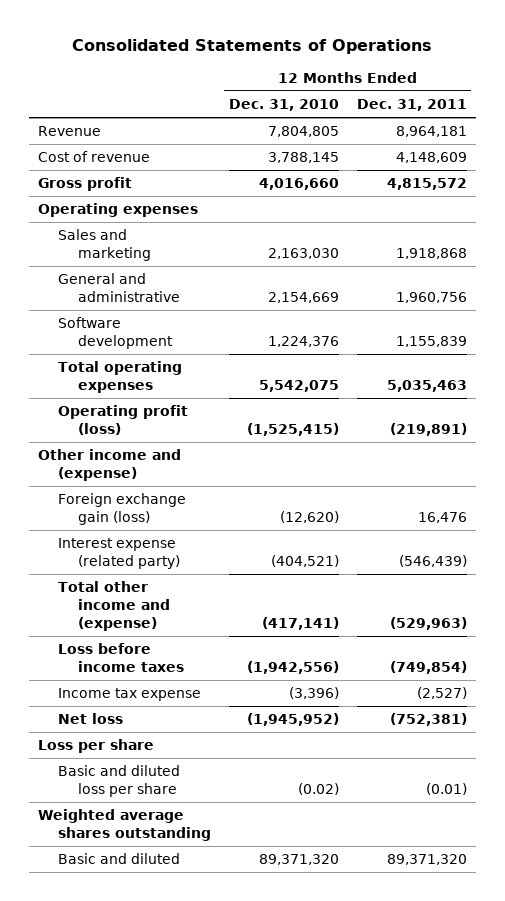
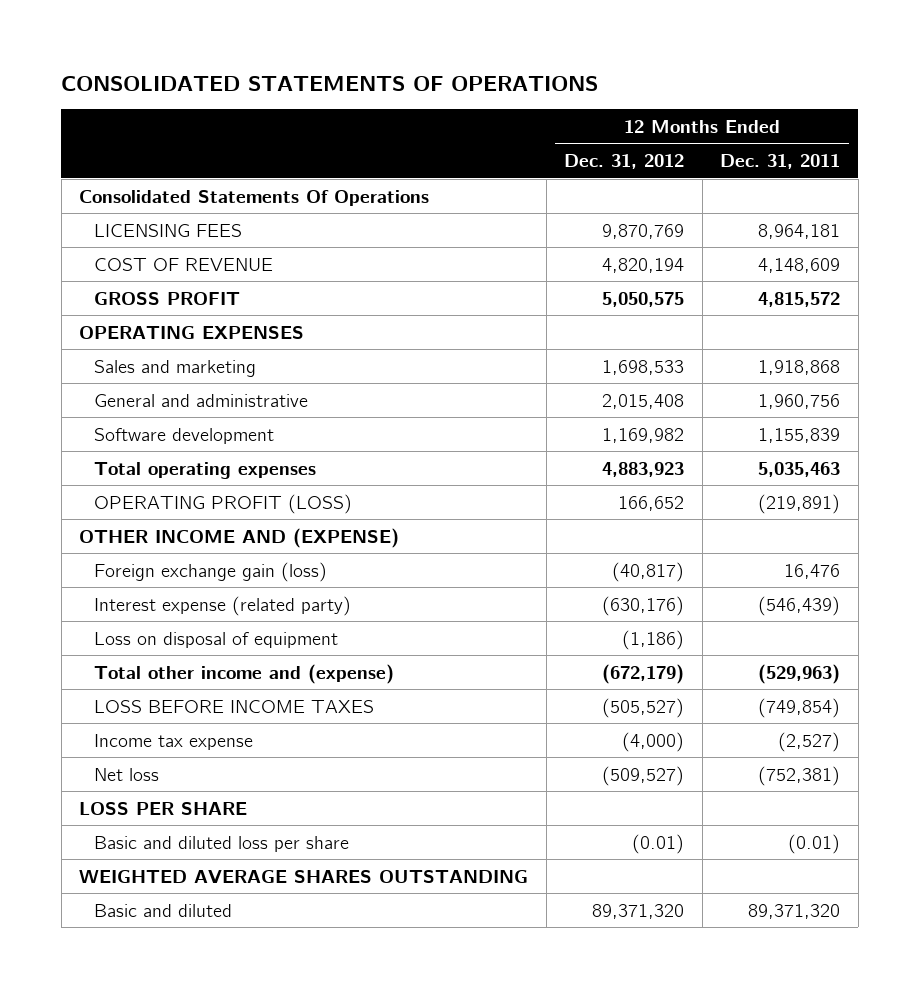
[72,38,433,54] Consolidated Statements of Operations -> [61,75,599,91] CONSOLIDATED STATEMENTS OF OPERATIONS
[228,98,339,111] Dec. 31, 2010 -> none
none -> [564,154,685,170] Dec. 31, 2012
none -> [79,189,430,206] Consolidated Statements Of Operations
[37,126,101,137] Revenue -> [93,223,242,237] LICENSING FEES
[37,151,150,163] Cost of revenue -> [93,257,273,271] COST OF REVENUE
[37,177,132,192] Gross profit -> [93,291,240,305] GROSS PROFIT
[37,203,198,218] Operating expenses -> [79,325,305,339] OPERATING EXPENSES
[57,405,188,435] Operating profit (loss) -> [93,493,352,514] OPERATING PROFIT (LOSS)
[37,449,181,481] Other income and (expense) -> [79,527,400,548] OTHER INCOME AND (EXPENSE)
none -> [93,631,338,648] Loss on disposal of equipment
[57,643,185,672] Loss before income taxes -> [93,699,374,713] LOSS BEFORE INCOME TAXES
[37,739,154,754] Loss per share -> [79,801,248,815] LOSS PER SHARE
[37,809,211,841] Weighted average shares outstanding -> [79,869,529,883] WEIGHTED AVERAGE SHARES OUTSTANDING

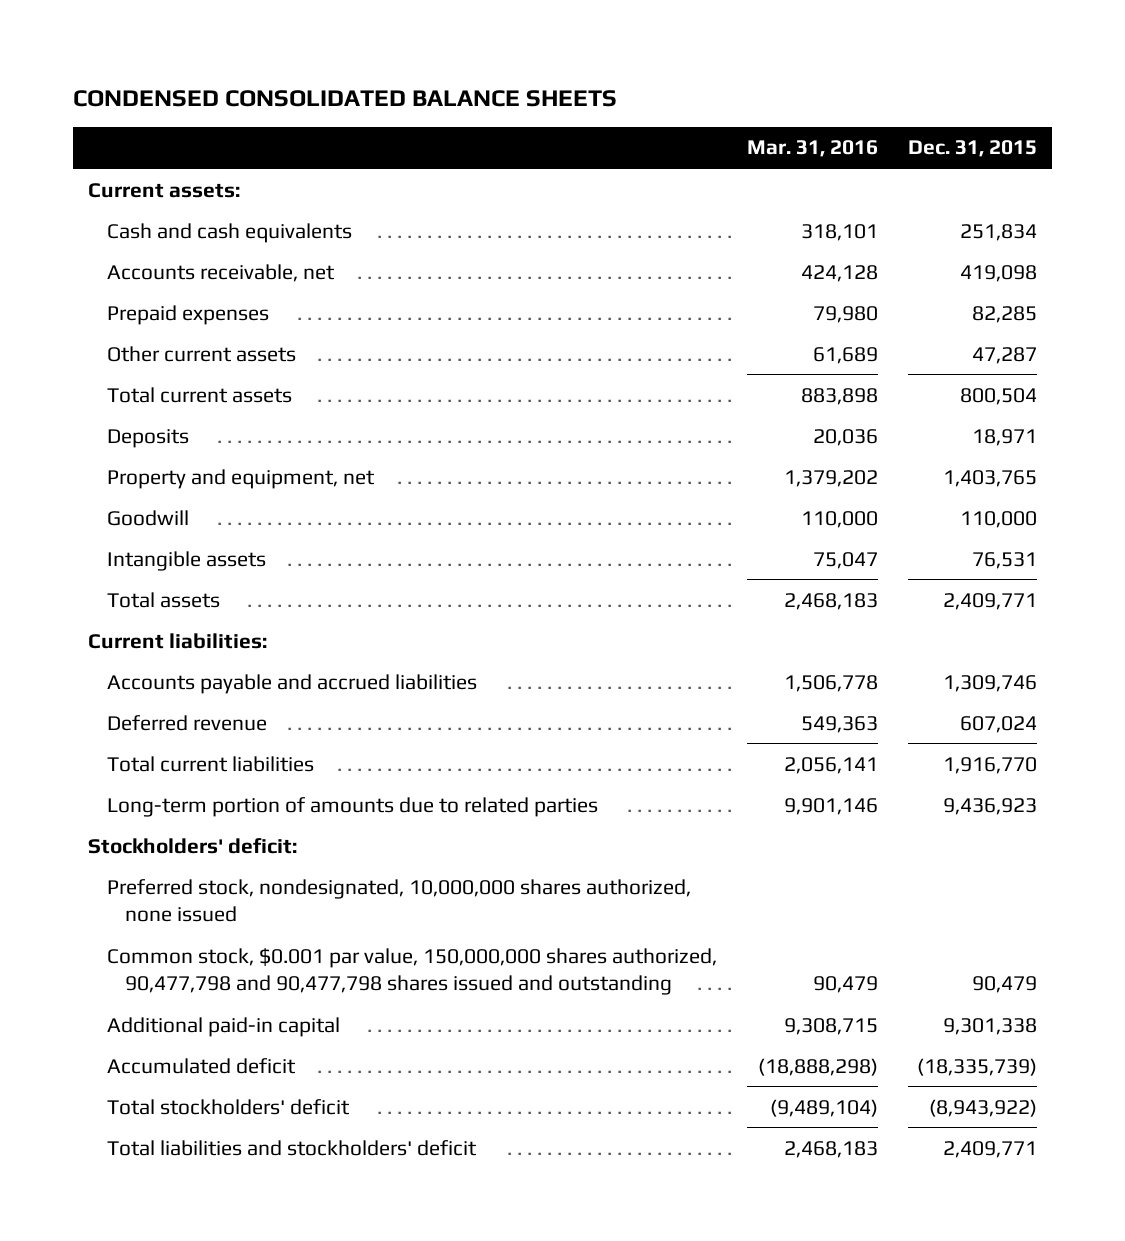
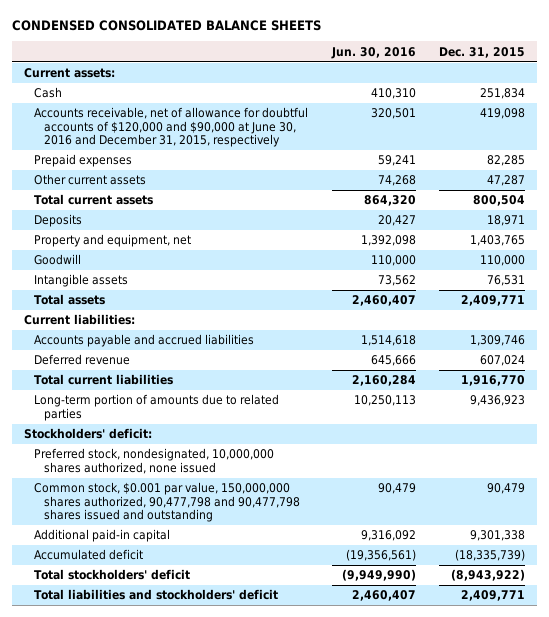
[746,140,878,158] Mar. 31, 2016 -> none
none -> [330,46,416,59] Jun. 30, 2016
[106,222,352,243] Cash and cash equivalents -> [33,87,62,99] Cash
[106,263,335,282] Accounts receivable, net -> [33,107,308,147] Accounts receivable, net of allowance for doubtful accounts of $120,000 and $90,000 at June 30, 2016 and December 31, 2015, respectively

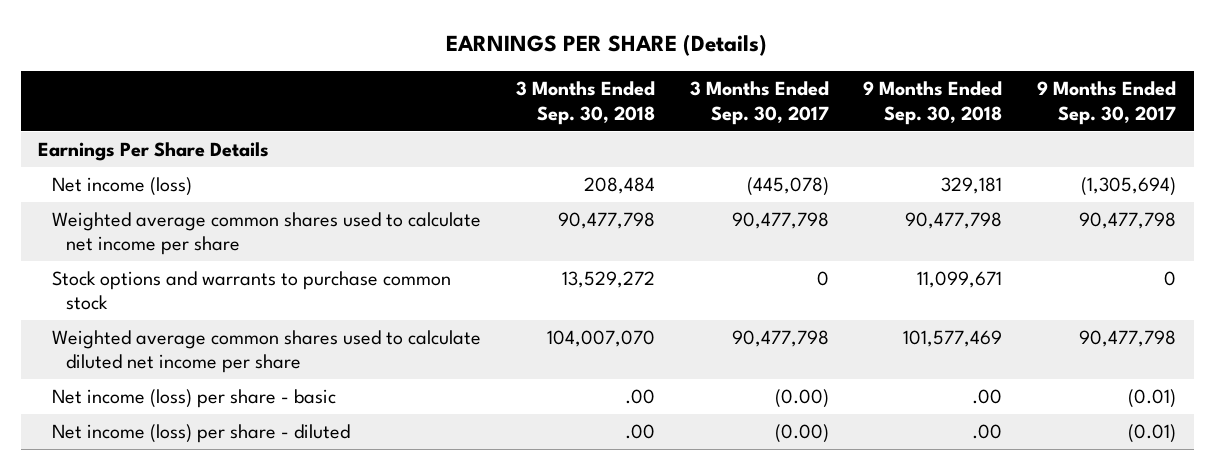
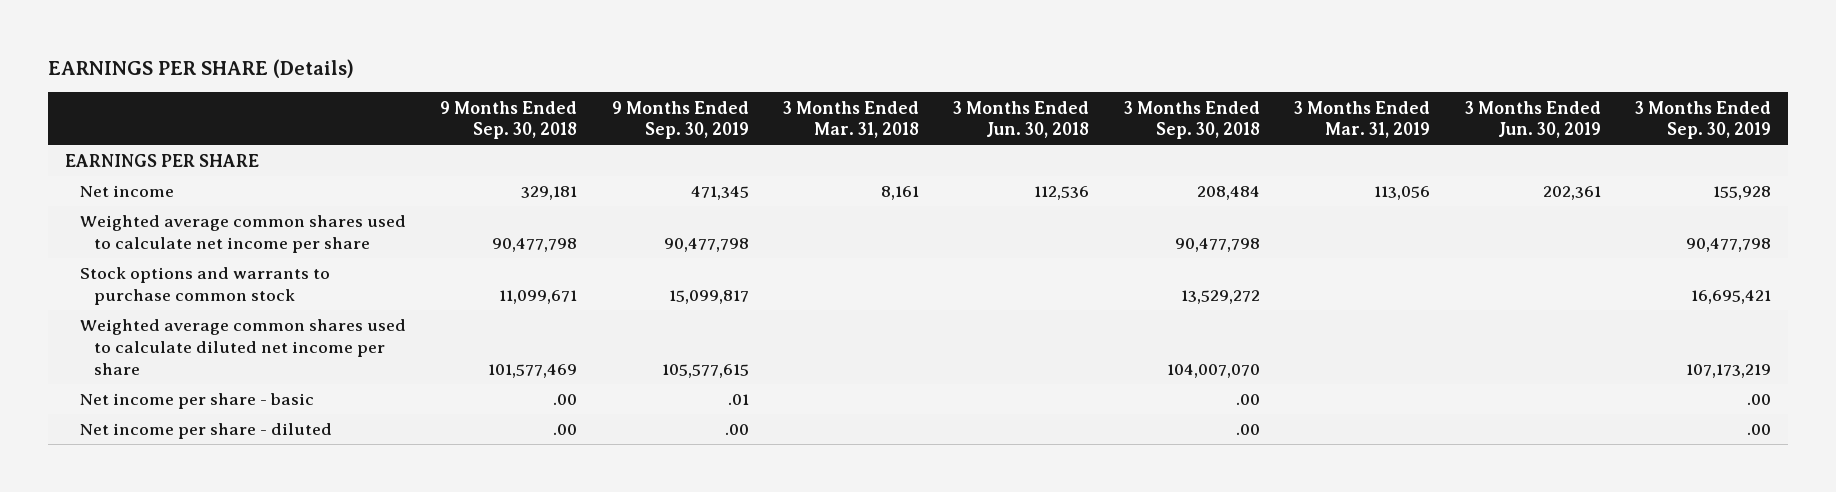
[689,81,829,125] 3 Months Ended Sep. 30, 2017 -> none
[1037,81,1177,125] 9 Months Ended Sep. 30, 2017 -> none
none -> [611,100,749,140] 9 Months Ended Sep. 30, 2019
none -> [782,100,919,139] 3 Months Ended Mar. 31, 2018
none -> [953,100,1090,139] 3 Months Ended Jun. 30, 2018
none -> [1294,100,1431,139] 3 Months Ended Mar. 31, 2019
none -> [1464,100,1601,139] 3 Months Ended Jun. 30, 2019
none -> [1635,100,1772,140] 3 Months Ended Sep. 30, 2019
[37,142,269,162] Earnings Per Share Details -> [65,154,260,168] EARNINGS PER SHARE
[52,177,193,197] Net income (loss) -> [79,185,174,198] Net income
[52,389,337,409] Net income (loss) per share - basic -> [79,393,314,410] Net income per share - basic
[52,424,351,444] Net income (loss) per share - diluted -> [79,423,332,440] Net income per share - diluted

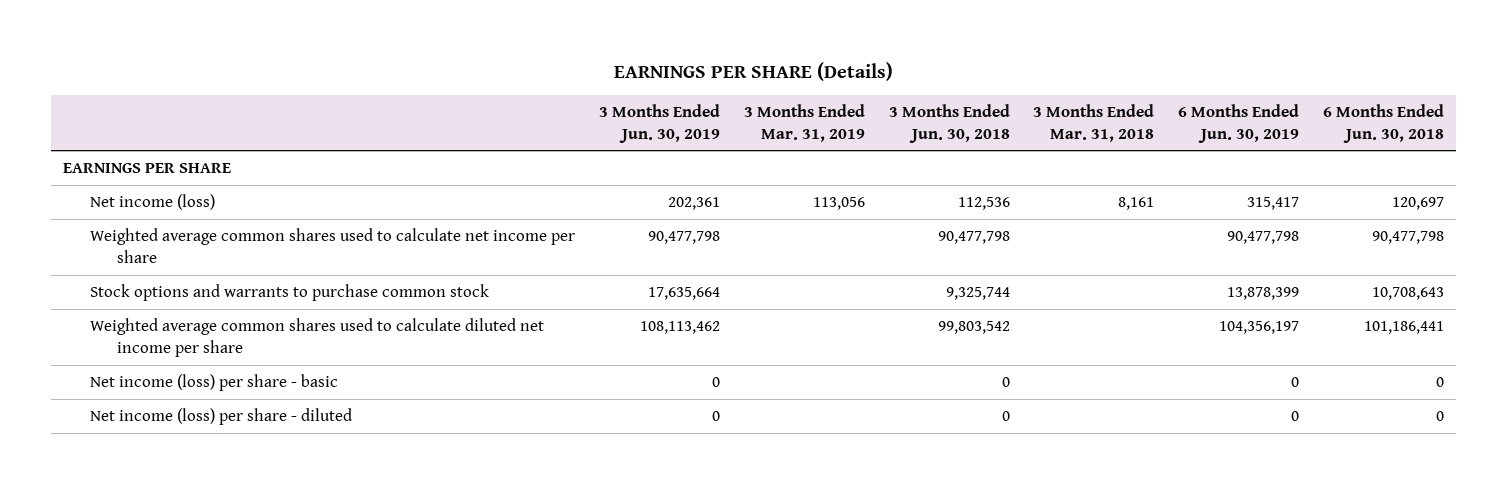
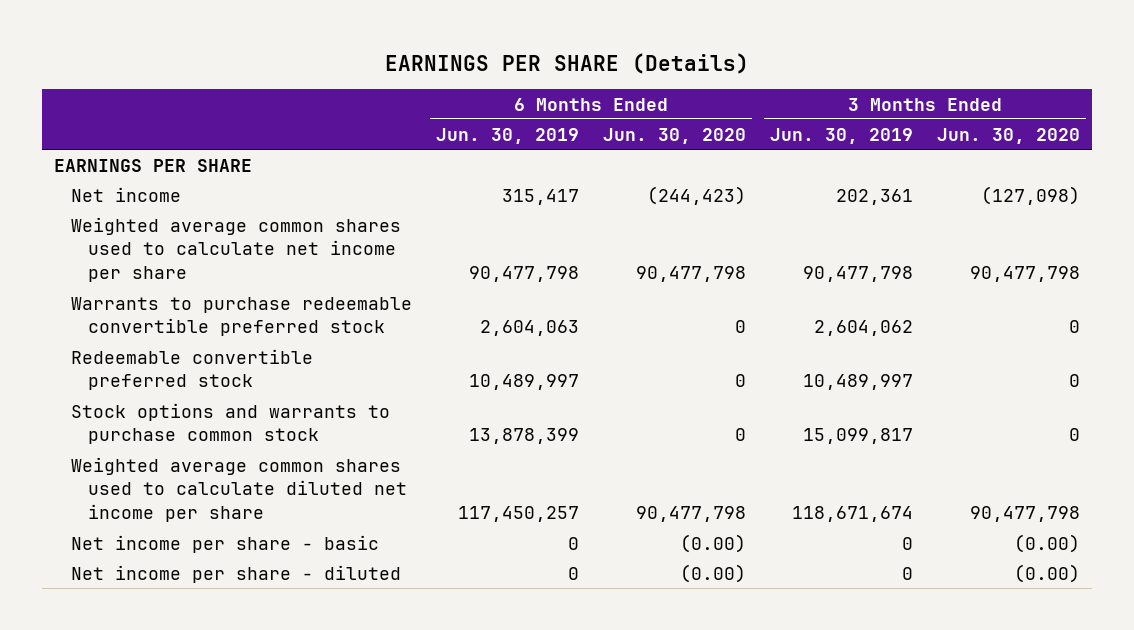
[743,103,865,142] 3 Months Ended Mar. 31, 2019 -> none
[888,103,1010,143] 3 Months Ended Jun. 30, 2018 -> none
[1033,103,1155,142] 3 Months Ended Mar. 31, 2018 -> none
[1322,103,1444,143] 6 Months Ended Jun. 30, 2018 -> none
none -> [602,127,746,144] Jun. 30, 2020
none -> [936,127,1080,144] Jun. 30, 2020
[90,194,216,211] Net income (loss) -> [71,186,182,202] Net income
none -> [71,296,413,337] Warrants to purchase redeemable convertible preferred stock
none -> [71,348,314,391] Redeemable convertible preferred stock
[648,287,721,301] 17,635,664 -> [802,428,913,445] 15,099,817
[640,321,721,335] 108,113,462 -> [791,506,913,523] 118,671,674
[1219,321,1300,335] 104,356,197 -> [457,506,579,523] 117,450,257
[90,374,339,392] Net income (loss) per share - basic -> [71,534,380,553] Net income per share - basic
[90,408,353,426] Net income (loss) per share - diluted -> [71,564,402,583] Net income per share - diluted

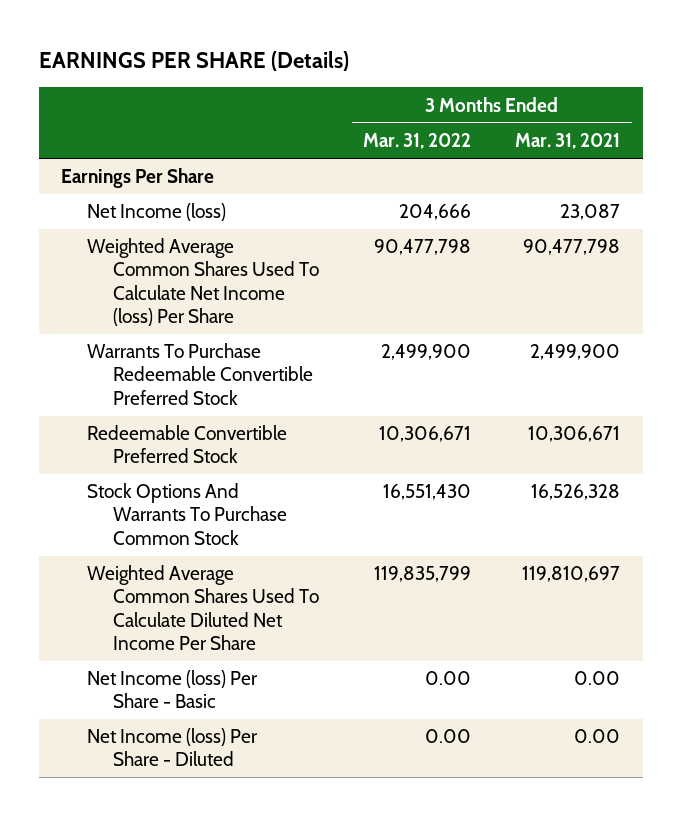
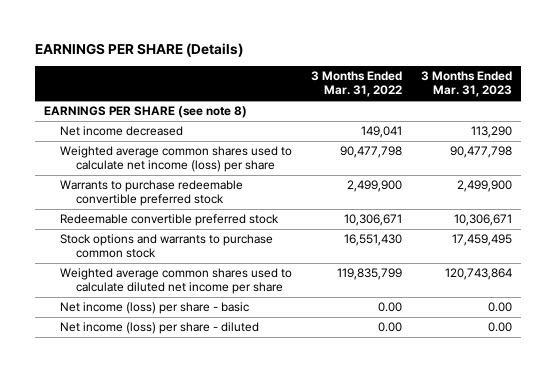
[515,133,621,150] Mar. 31, 2021 -> none
none -> [421,71,513,98] 3 Months Ended Mar. 31, 2023
[60,168,214,189] Earnings Per Share -> [44,106,248,119] EARNINGS PER SHARE (see note 8)
[86,203,226,222] Net Income (loss) -> [60,126,184,137] Net income decreased
[399,204,472,221] 204,666 -> [361,126,403,139] 149,041
[86,238,319,326] Weighted Average Common Shares Used To Calculate Net Income (loss) Per Share -> [60,146,293,173] Weighted average common shares used to calculate net income (loss) per share
[86,343,313,405] Warrants To Purchase Redeemable Convertible Preferred Stock -> [60,180,244,207] Warrants to purchase redeemable convertible preferred stock
[86,425,287,464] Redeemable Convertible Preferred Stock -> [60,214,280,227] Redeemable convertible preferred stock
[86,483,287,545] Stock Options And Warrants To Purchase Common Stock -> [60,234,274,259] Stock options and warrants to purchase common stock
[86,565,319,650] Weighted Average Common Shares Used To Calculate Diluted Net Income Per Share -> [60,268,293,295] Weighted average common shares used to calculate diluted net income per share
[86,670,258,709] Net Income (loss) Per Share - Basic -> [60,302,250,315] Net income (loss) per share - basic
[86,728,258,767] Net Income (loss) Per Share - Diluted -> [60,322,260,335] Net income (loss) per share - diluted

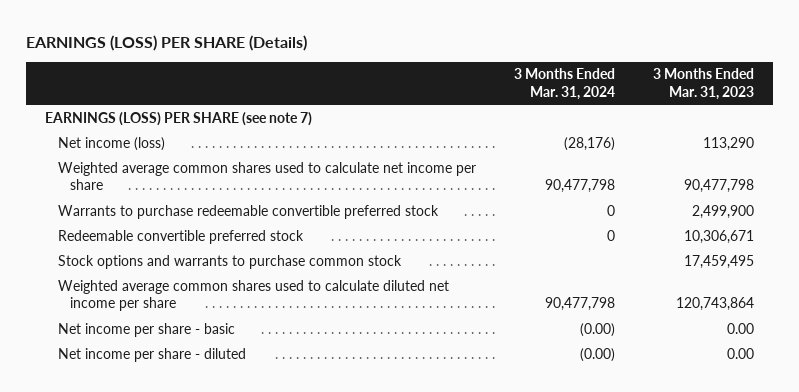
[34,42,243,57] EARNINGS PER SHARE (Details) -> [25,34,307,51] EARNINGS (LOSS) PER SHARE (Details)
[311,71,403,98] 3 Months Ended Mar. 31, 2022 -> none
none -> [513,68,615,101] 3 Months Ended Mar. 31, 2024
[44,106,248,119] EARNINGS PER SHARE (see note 8) -> [45,111,313,126] EARNINGS (LOSS) PER SHARE (see note 7)
[60,126,184,137] Net income decreased -> [57,136,165,151] Net income (loss)
[60,146,293,173] Weighted average common shares used to calculate net income (loss) per share -> [57,161,476,191] Weighted average common shares used to calculate net income per share
[60,302,250,315] Net income (loss) per share - basic -> [57,322,235,337] Net income per share - basic
[60,322,260,335] Net income (loss) per share - diluted -> [57,347,246,362] Net income per share - diluted

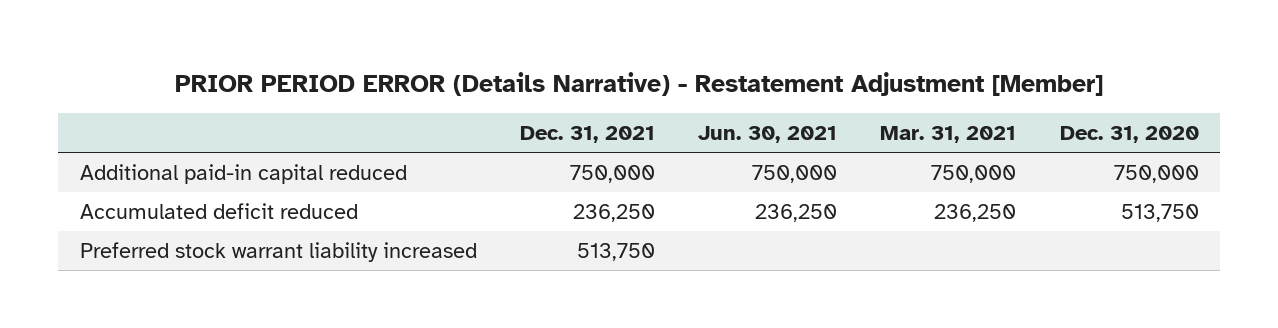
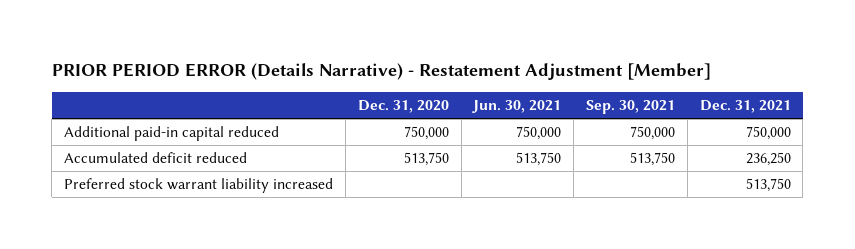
[880,126,1017,144] Mar. 31, 2021 -> none
none -> [585,100,675,115] Sep. 30, 2021
[755,203,838,222] 236,250 -> [516,152,562,167] 513,750

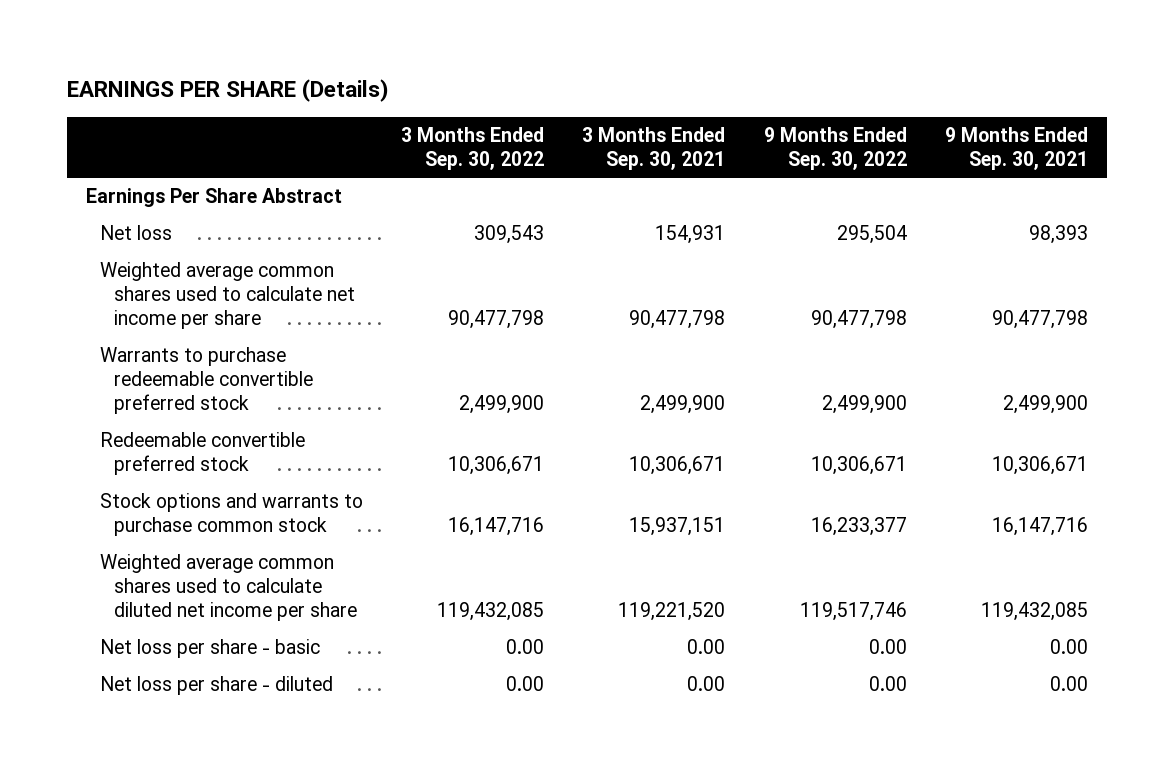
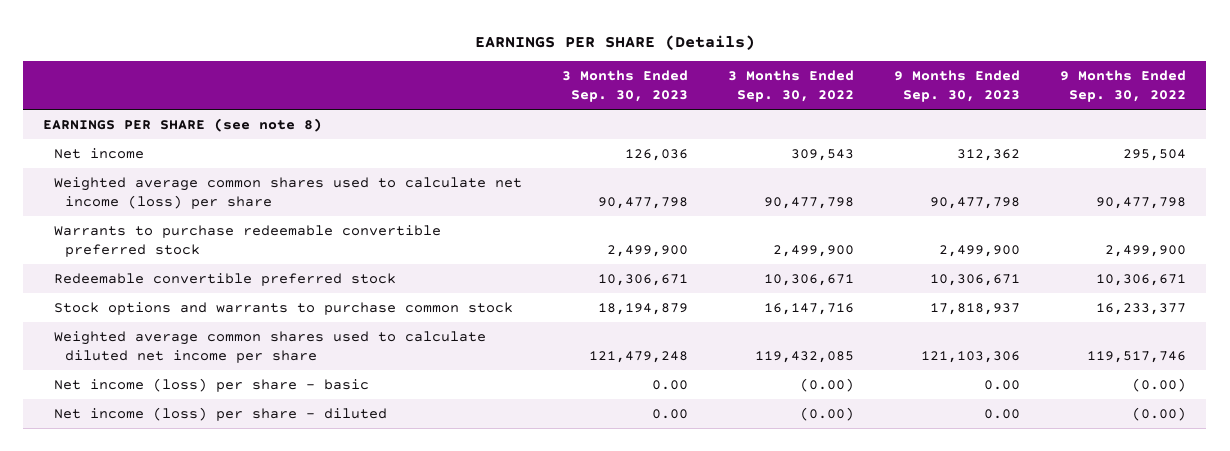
[582,126,726,170] 3 Months Ended Sep. 30, 2021 -> none
[944,126,1088,170] 9 Months Ended Sep. 30, 2021 -> none
none -> [562,70,689,103] 3 Months Ended Sep. 30, 2023
none -> [894,70,1021,103] 9 Months Ended Sep. 30, 2023
[85,188,342,208] Earnings Per Share Abstract -> [43,117,323,132] EARNINGS PER SHARE (see note 8)
[99,225,172,241] Net loss -> [54,147,145,159] Net income
[99,262,355,330] Weighted average common shares used to calculate net income per share -> [54,176,523,209] Weighted average common shares used to calculate net income (loss) per share
[99,639,320,659] Net loss per share - basic -> [54,377,370,392] Net income (loss) per share - basic
[506,639,545,655] 0.00 -> [800,377,855,392] (0.00)
[868,639,907,655] 0.00 -> [1132,377,1187,392] (0.00)
[99,676,333,696] Net loss per share - diluted -> [54,406,388,421] Net income (loss) per share - diluted
[506,676,545,692] 0.00 -> [800,406,855,421] (0.00)
[868,676,907,692] 0.00 -> [1132,406,1187,421] (0.00)

